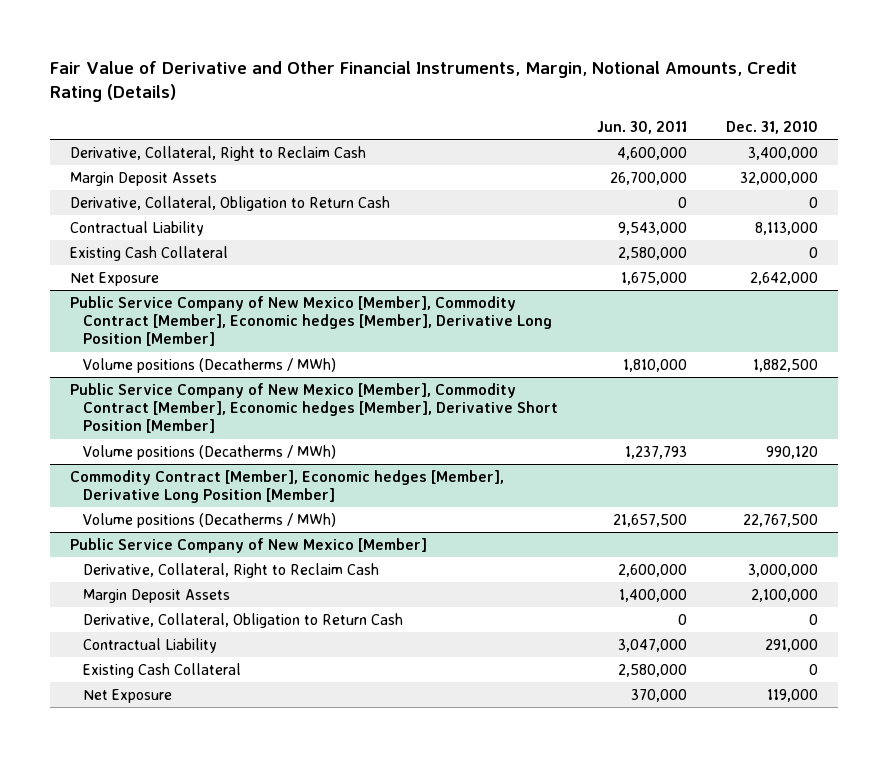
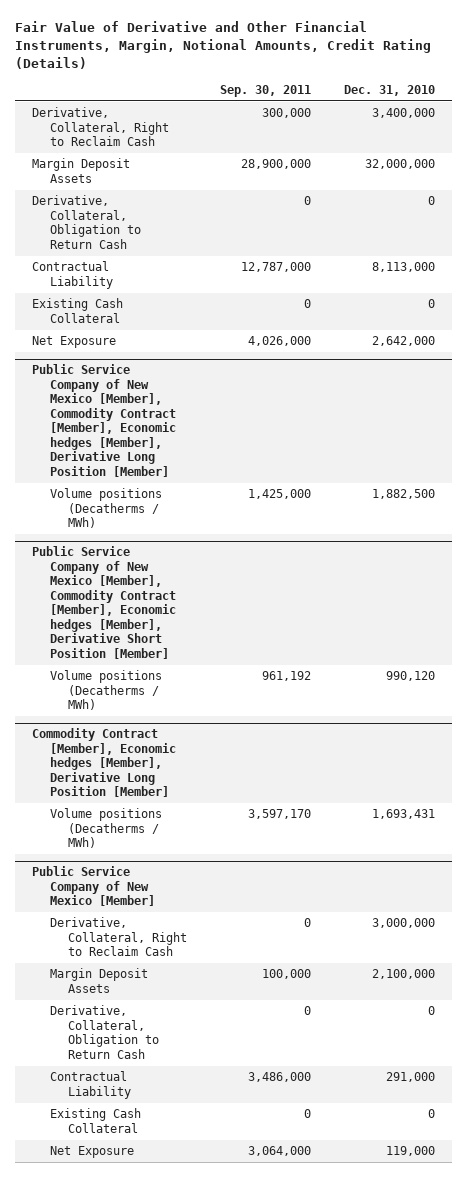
[597,120,688,134] Jun. 30, 2011 -> none
none -> [219,85,311,98] Sep. 30, 2011
[743,513,819,527] 22,767,500 -> [372,809,436,820] 1,693,431

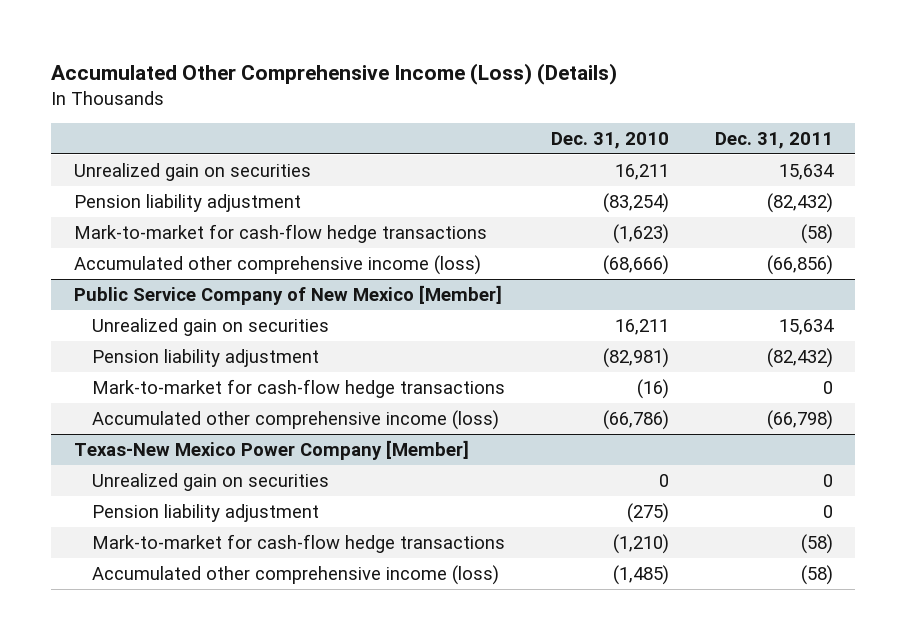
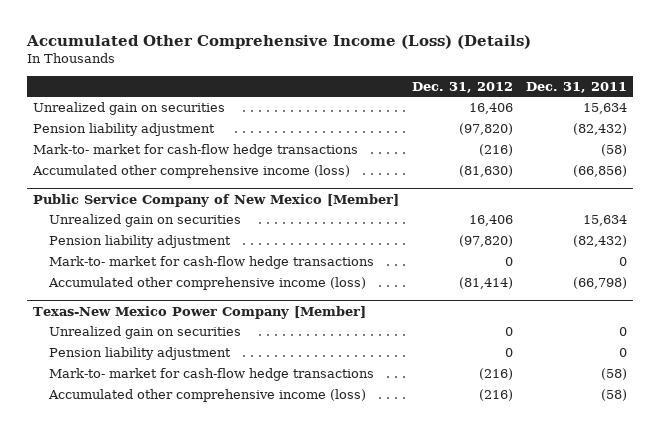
[550,132,669,150] Dec. 31, 2010 -> none
none -> [412,81,514,93] Dec. 31, 2012
[74,223,488,243] Mark-to-market for cash-flow hedge transactions -> [33,143,359,157] Mark-to- market for cash-flow hedge transactions
[91,378,505,398] Mark-to-market for cash-flow hedge transactions -> [49,255,375,269] Mark-to- market for cash-flow hedge transactions
[91,533,505,553] Mark-to-market for cash-flow hedge transactions -> [49,367,375,381] Mark-to- market for cash-flow hedge transactions

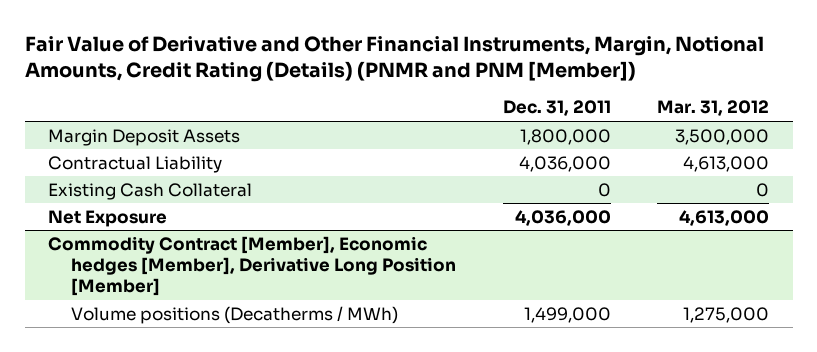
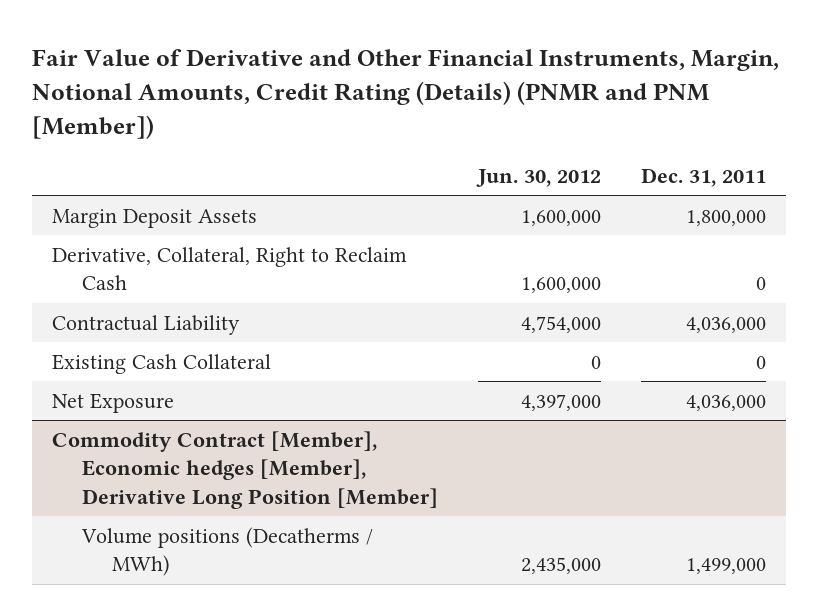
[657,100,770,117] Mar. 31, 2012 -> none
none -> [475,168,601,187] Jun. 30, 2012
none -> [52,246,408,291] Derivative, Collateral, Right to Reclaim Cash

